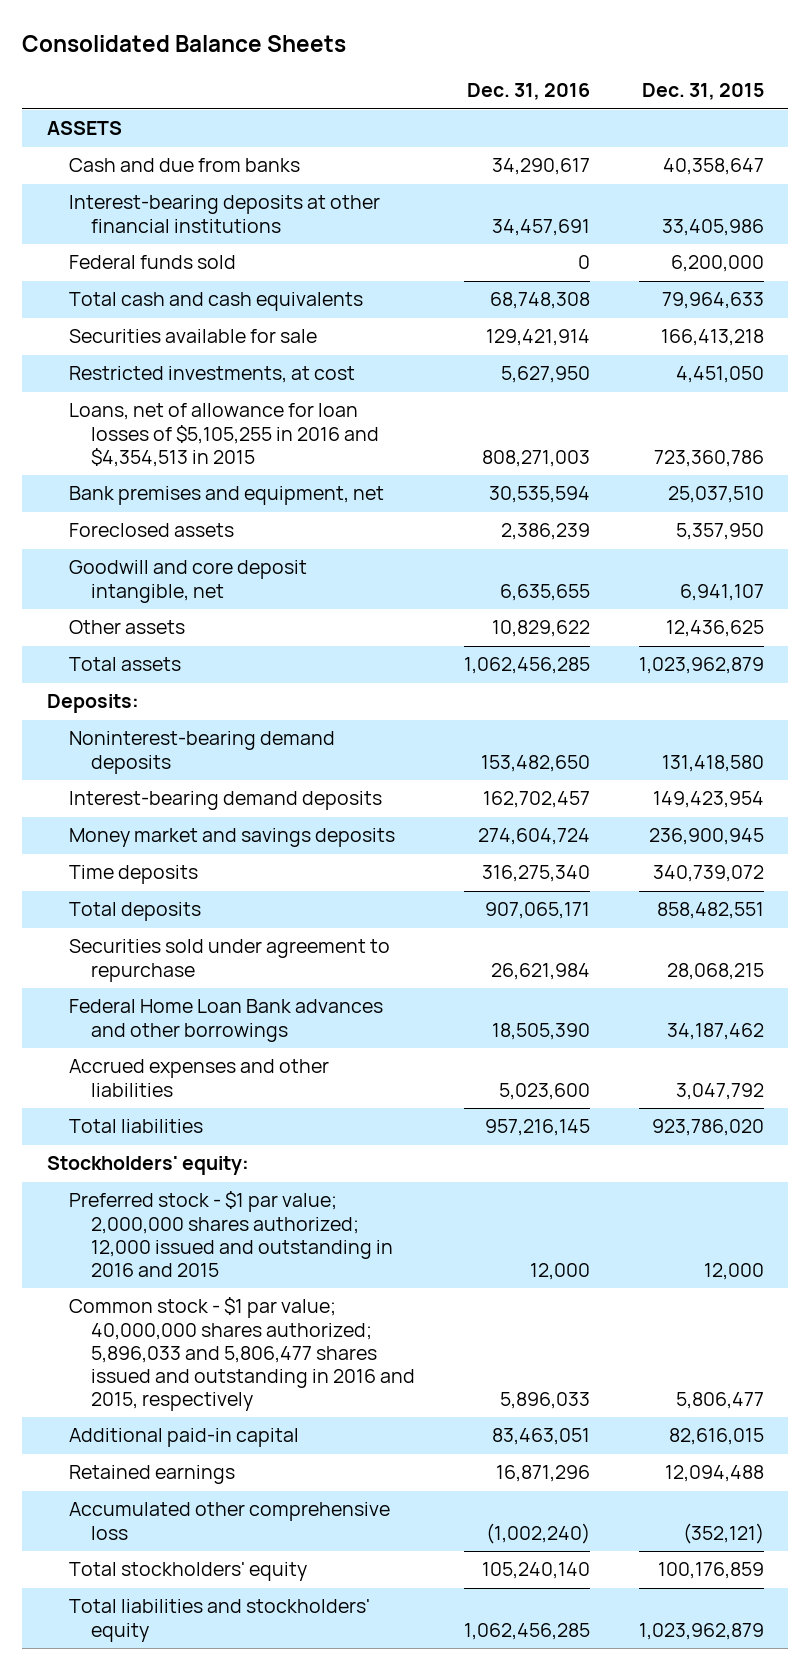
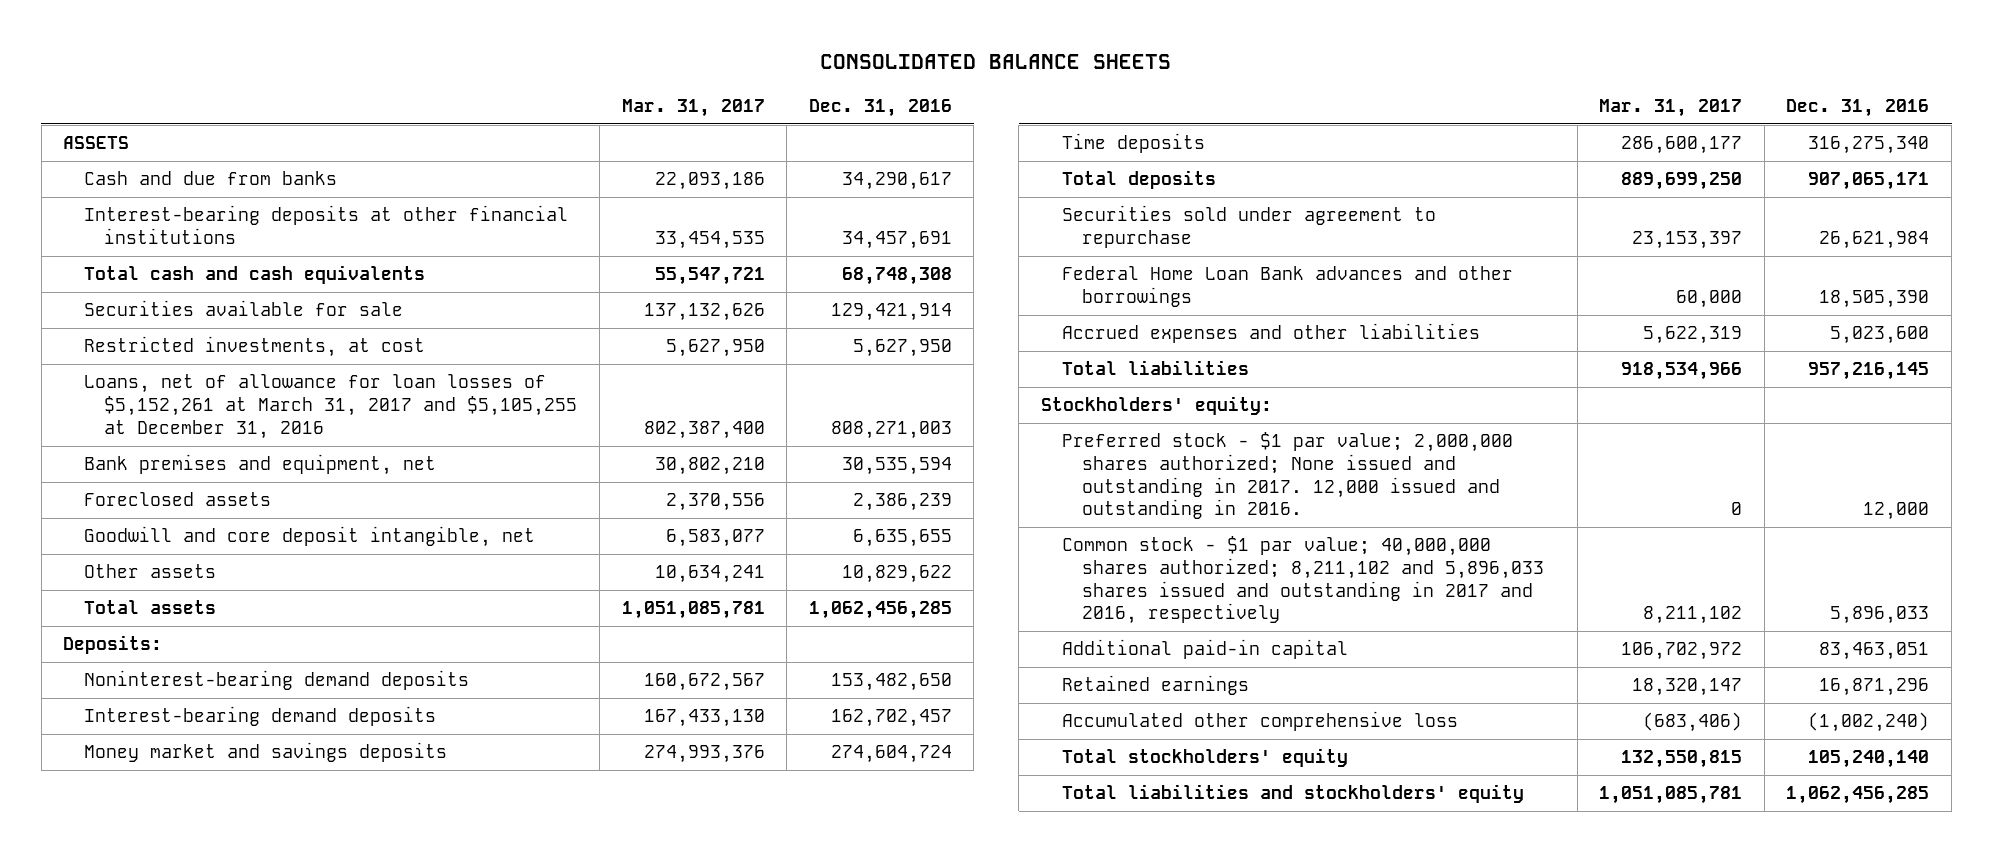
[22,35,347,53] Consolidated Balance Sheets -> [820,54,1172,70] CONSOLIDATED BALANCE SHEETS
[641,83,764,101] Dec. 31, 2015 -> none
none -> [621,98,765,117] Mar. 31, 2017
[68,255,236,270] Federal funds sold -> none
[68,403,379,467] Loans, net of allowance for loan losses of $5,105,255 in 2016 and $4,354,513 in 2015 -> [83,374,578,439] Loans, net of allowance for loan losses of $5,152,261 at March 31, 2017 and $5,105,255 at December 31, 2016
[68,1191,393,1277] Preferred stock - $1 par value; 2,000,000 shares authorized; 12,000 issued and outstanding in 2016 and 2015 -> [1061,432,1513,520] Preferred stock - $1 par value; 2,000,000 shares authorized; None issued and outstanding in 2017. 12,000 issued and outstanding in 2016.
[68,1297,415,1412] Common stock - $1 par value; 40,000,000 shares authorized; 5,896,033 and 5,806,477 shares issued and outstanding in 2016 and 2015, respectively -> [1061,536,1545,625] Common stock - $1 par value; 40,000,000 shares authorized; 8,211,102 and 5,896,033 shares issued and outstanding in 2017 and 2016, respectively

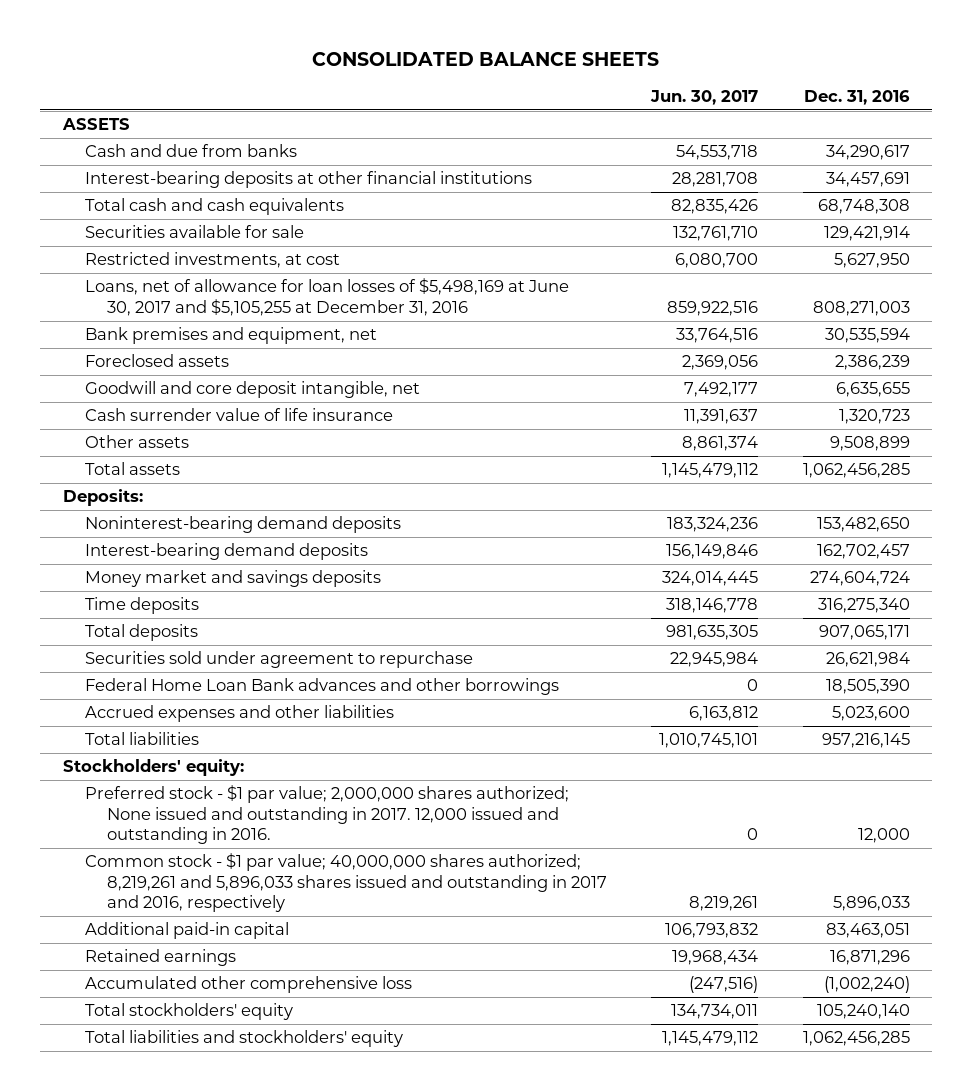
[621,98,765,117] Mar. 31, 2017 -> none
none -> [650,90,759,106] Jun. 30, 2017
[83,374,578,439] Loans, net of allowance for loan losses of $5,152,261 at March 31, 2017 and $5,105,255 at December 31, 2016 -> [84,278,569,316] Loans, net of allowance for loan losses of $5,498,169 at June 30, 2017 and $5,105,255 at December 31, 2016
none -> [84,408,393,422] Cash surrender value of life insurance
[841,565,952,584] 10,829,622 -> [829,436,910,452] 9,508,899
[1061,536,1545,625] Common stock - $1 par value; 40,000,000 shares authorized; 8,211,102 and 5,896,033 shares issued and outstanding in 2017 and 2016, respectively -> [84,853,607,913] Common stock - $1 par value; 40,000,000 shares authorized; 8,219,261 and 5,896,033 shares issued and outstanding in 2017 and 2016, respectively

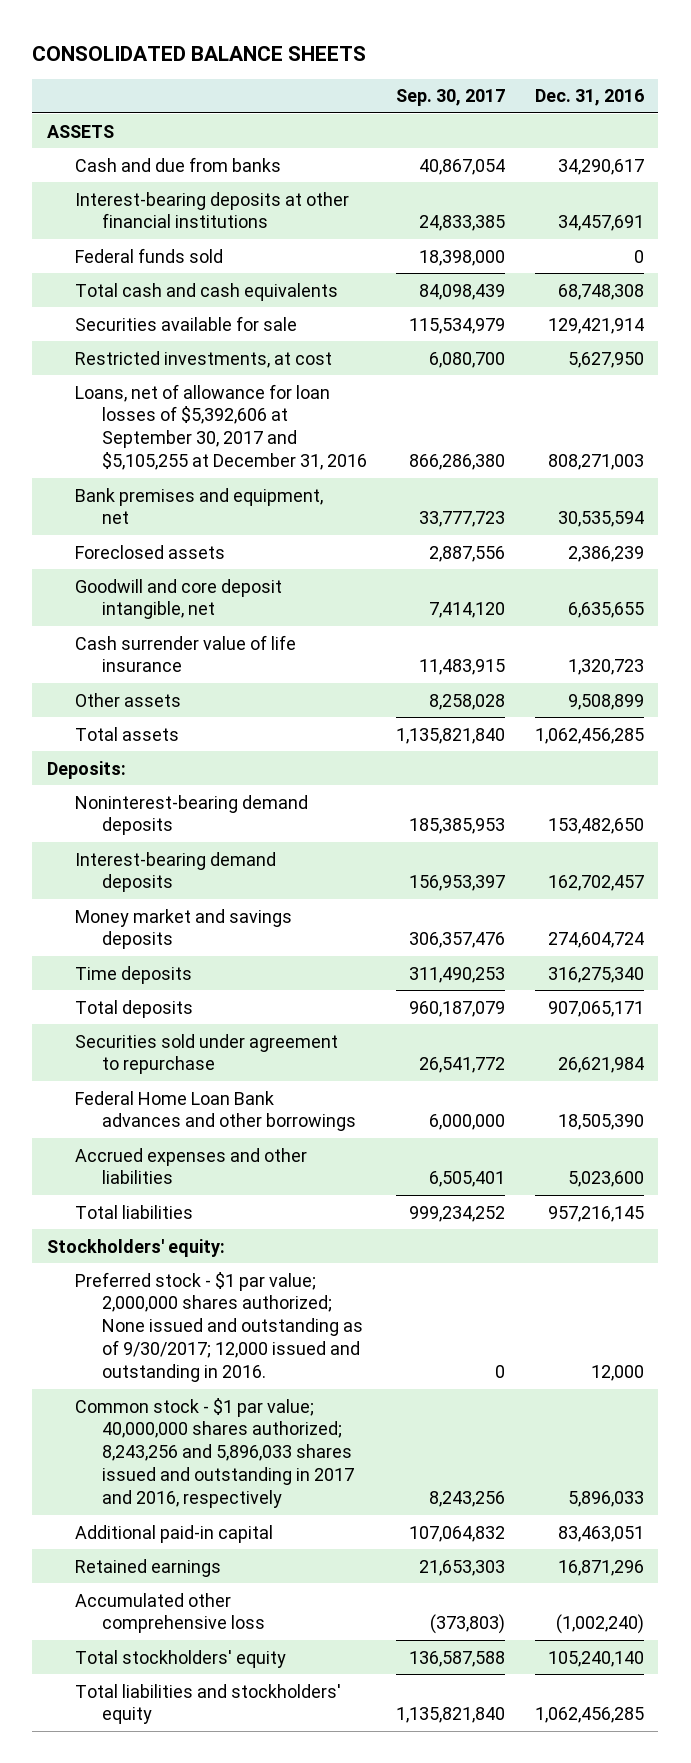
[650,90,759,106] Jun. 30, 2017 -> none
none -> [396,89,506,107] Sep. 30, 2017
none -> [74,247,223,263] Federal funds sold
[84,278,569,316] Loans, net of allowance for loan losses of $5,498,169 at June 30, 2017 and $5,105,255 at December 31, 2016 -> [74,383,368,471] Loans, net of allowance for loan losses of $5,392,606 at September 30, 2017 and $5,105,255 at December 31, 2016
[84,785,569,845] Preferred stock - $1 par value; 2,000,000 shares authorized; None issued and outstanding in 2017. 12,000 issued and outstanding in 2016. -> [74,1271,364,1382] Preferred stock - $1 par value; 2,000,000 shares authorized; None issued and outstanding as of 9/30/2017; 12,000 issued and outstanding in 2016.
[84,853,607,913] Common stock - $1 par value; 40,000,000 shares authorized; 8,219,261 and 5,896,033 shares issued and outstanding in 2017 and 2016, respectively -> [74,1397,355,1508] Common stock - $1 par value; 40,000,000 shares authorized; 8,243,256 and 5,896,033 shares issued and outstanding in 2017 and 2016, respectively

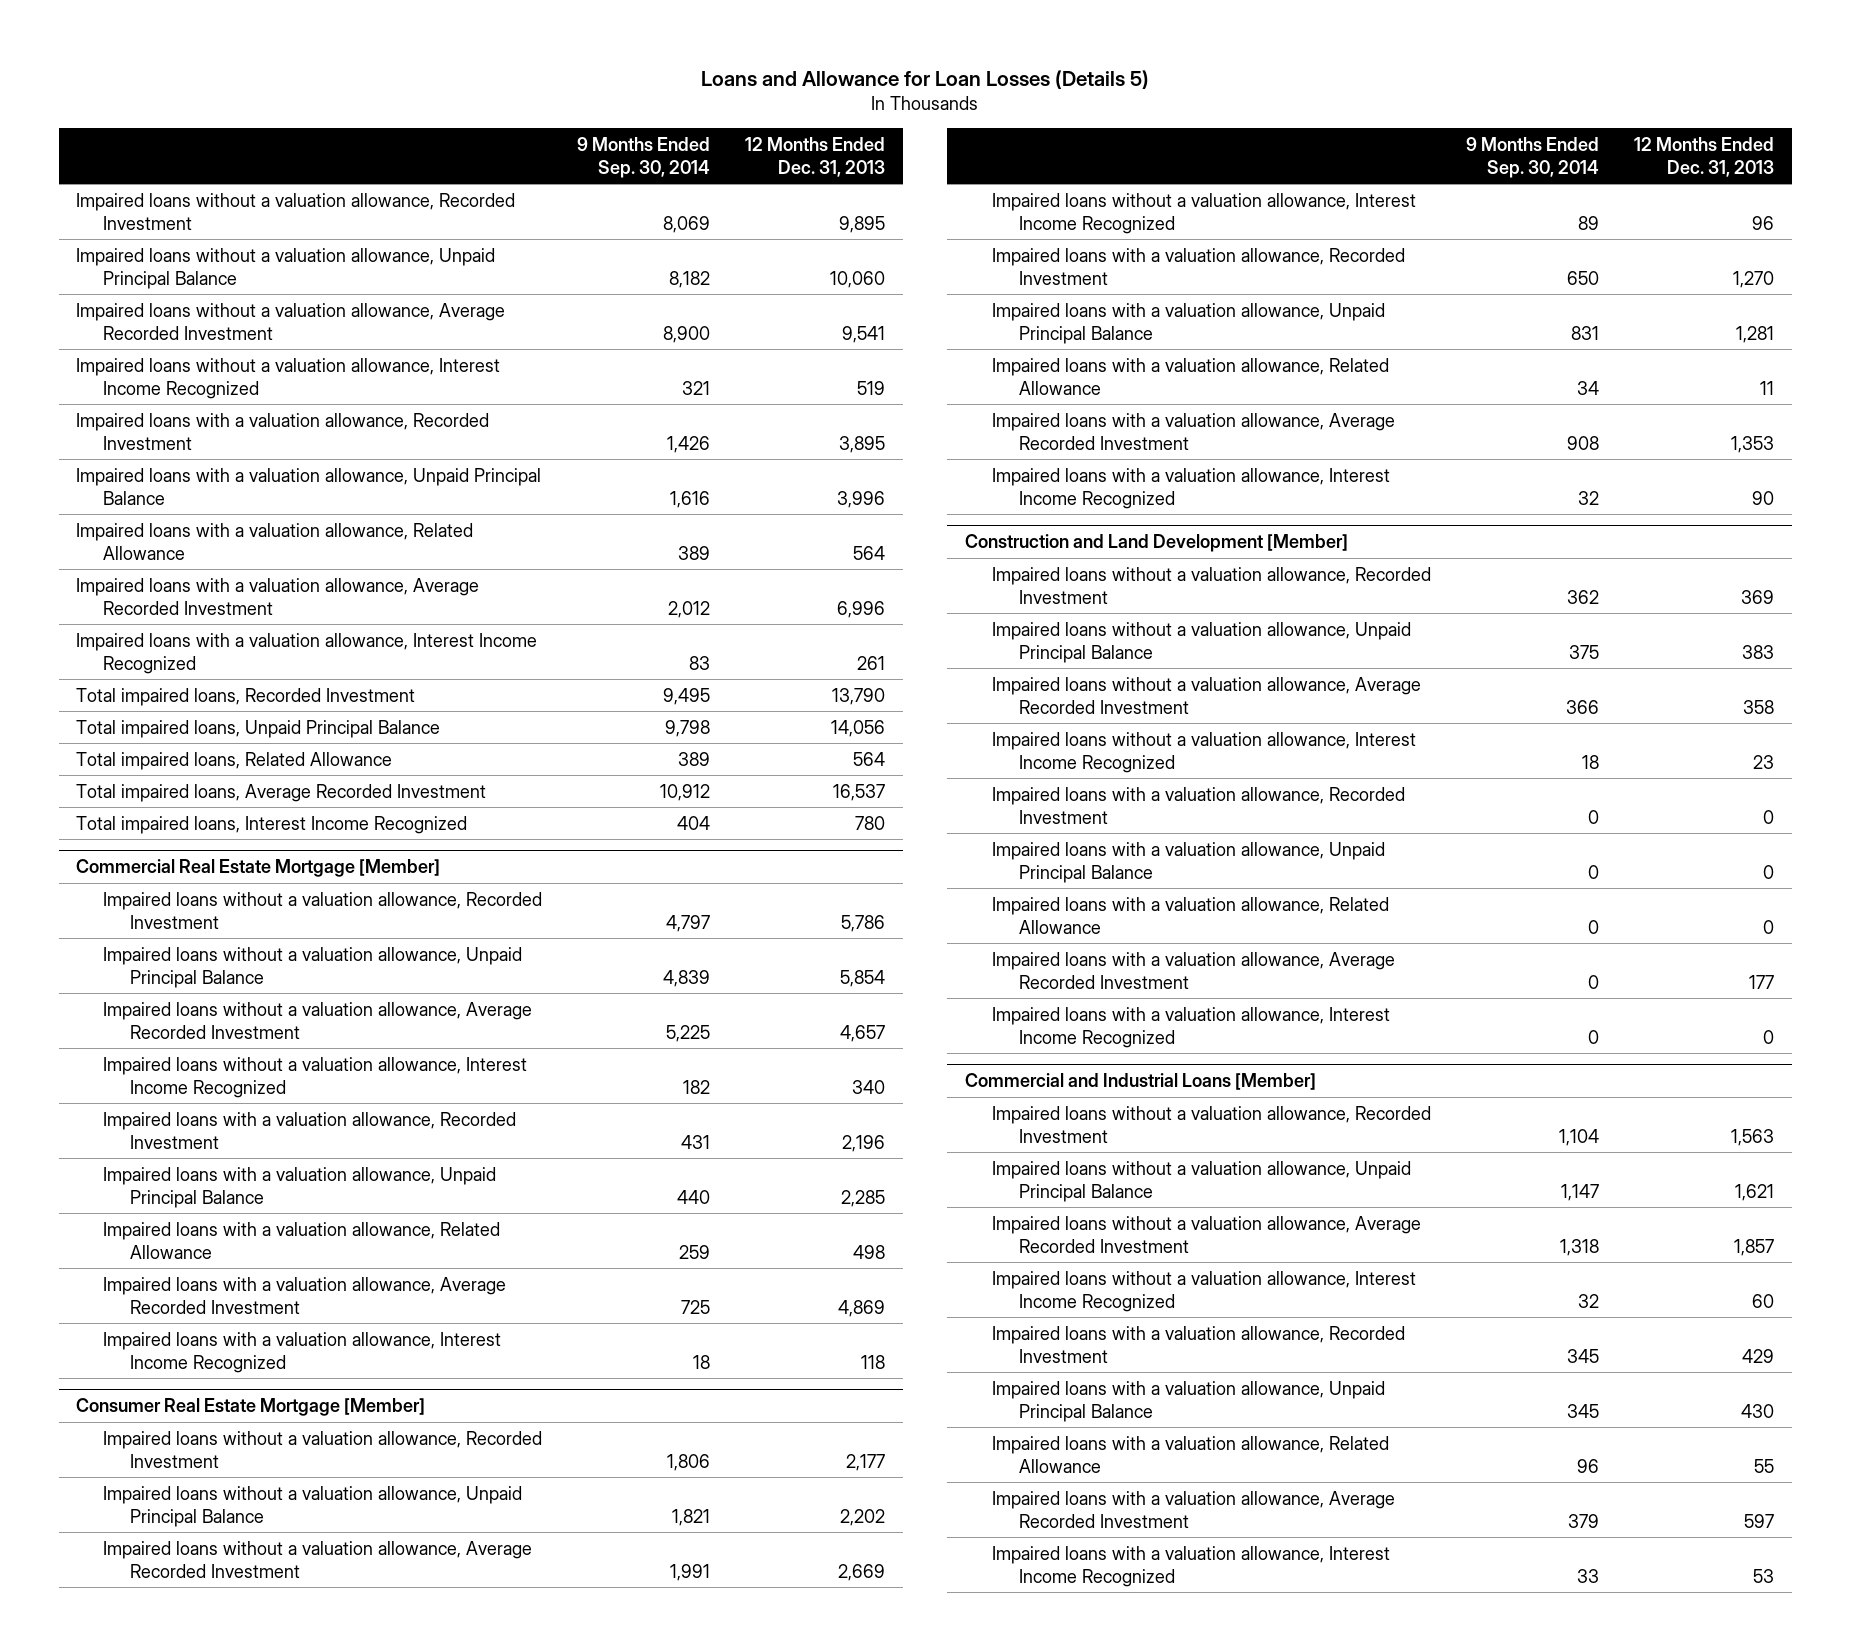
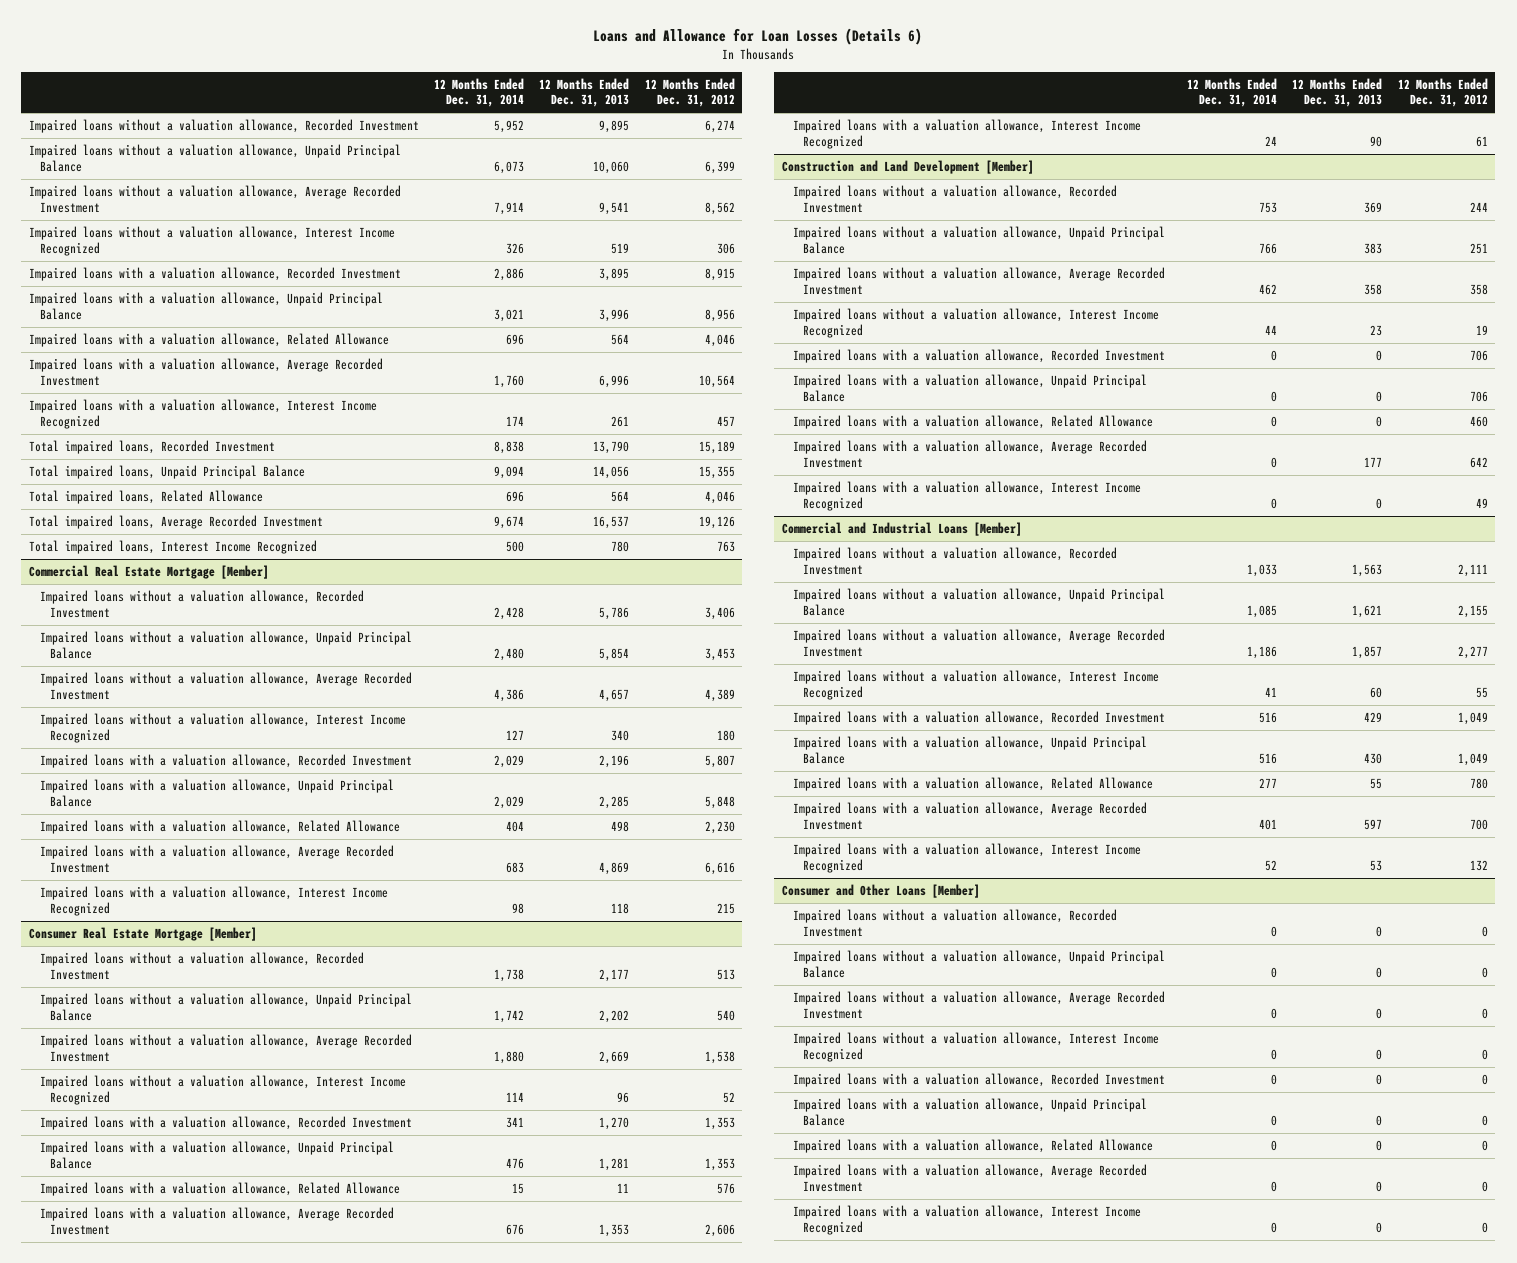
[701,70,1150,90] Loans and Allowance for Loan Losses (Details 5) -> [593,28,923,46] Loans and Allowance for Loan Losses (Details 6)
[577,136,711,178] 9 Months Ended Sep. 30, 2014 -> none
none -> [434,77,525,108] 12 Months Ended Dec. 31, 2014
none -> [644,77,735,108] 12 Months Ended Dec. 31, 2012
none -> [781,884,980,899] Consumer and Other Loans [Member]
none -> [792,909,1117,937] Impaired loans without a valuation allowance, Recorded Investment
none -> [792,950,1165,978] Impaired loans without a valuation allowance, Unpaid Principal Balance
none -> [792,991,1165,1019] Impaired loans without a valuation allowance, Average Recorded Investment
none -> [792,1032,1159,1062] Impaired loans without a valuation allowance, Interest Income Recognized
none -> [792,1073,1165,1088] Impaired loans with a valuation allowance, Recorded Investment
none -> [792,1098,1147,1126] Impaired loans with a valuation allowance, Unpaid Principal Balance
none -> [792,1139,1153,1154] Impaired loans with a valuation allowance, Related Allowance
none -> [792,1164,1147,1192] Impaired loans with a valuation allowance, Average Recorded Investment
none -> [792,1205,1141,1235] Impaired loans with a valuation allowance, Interest Income Recognized

